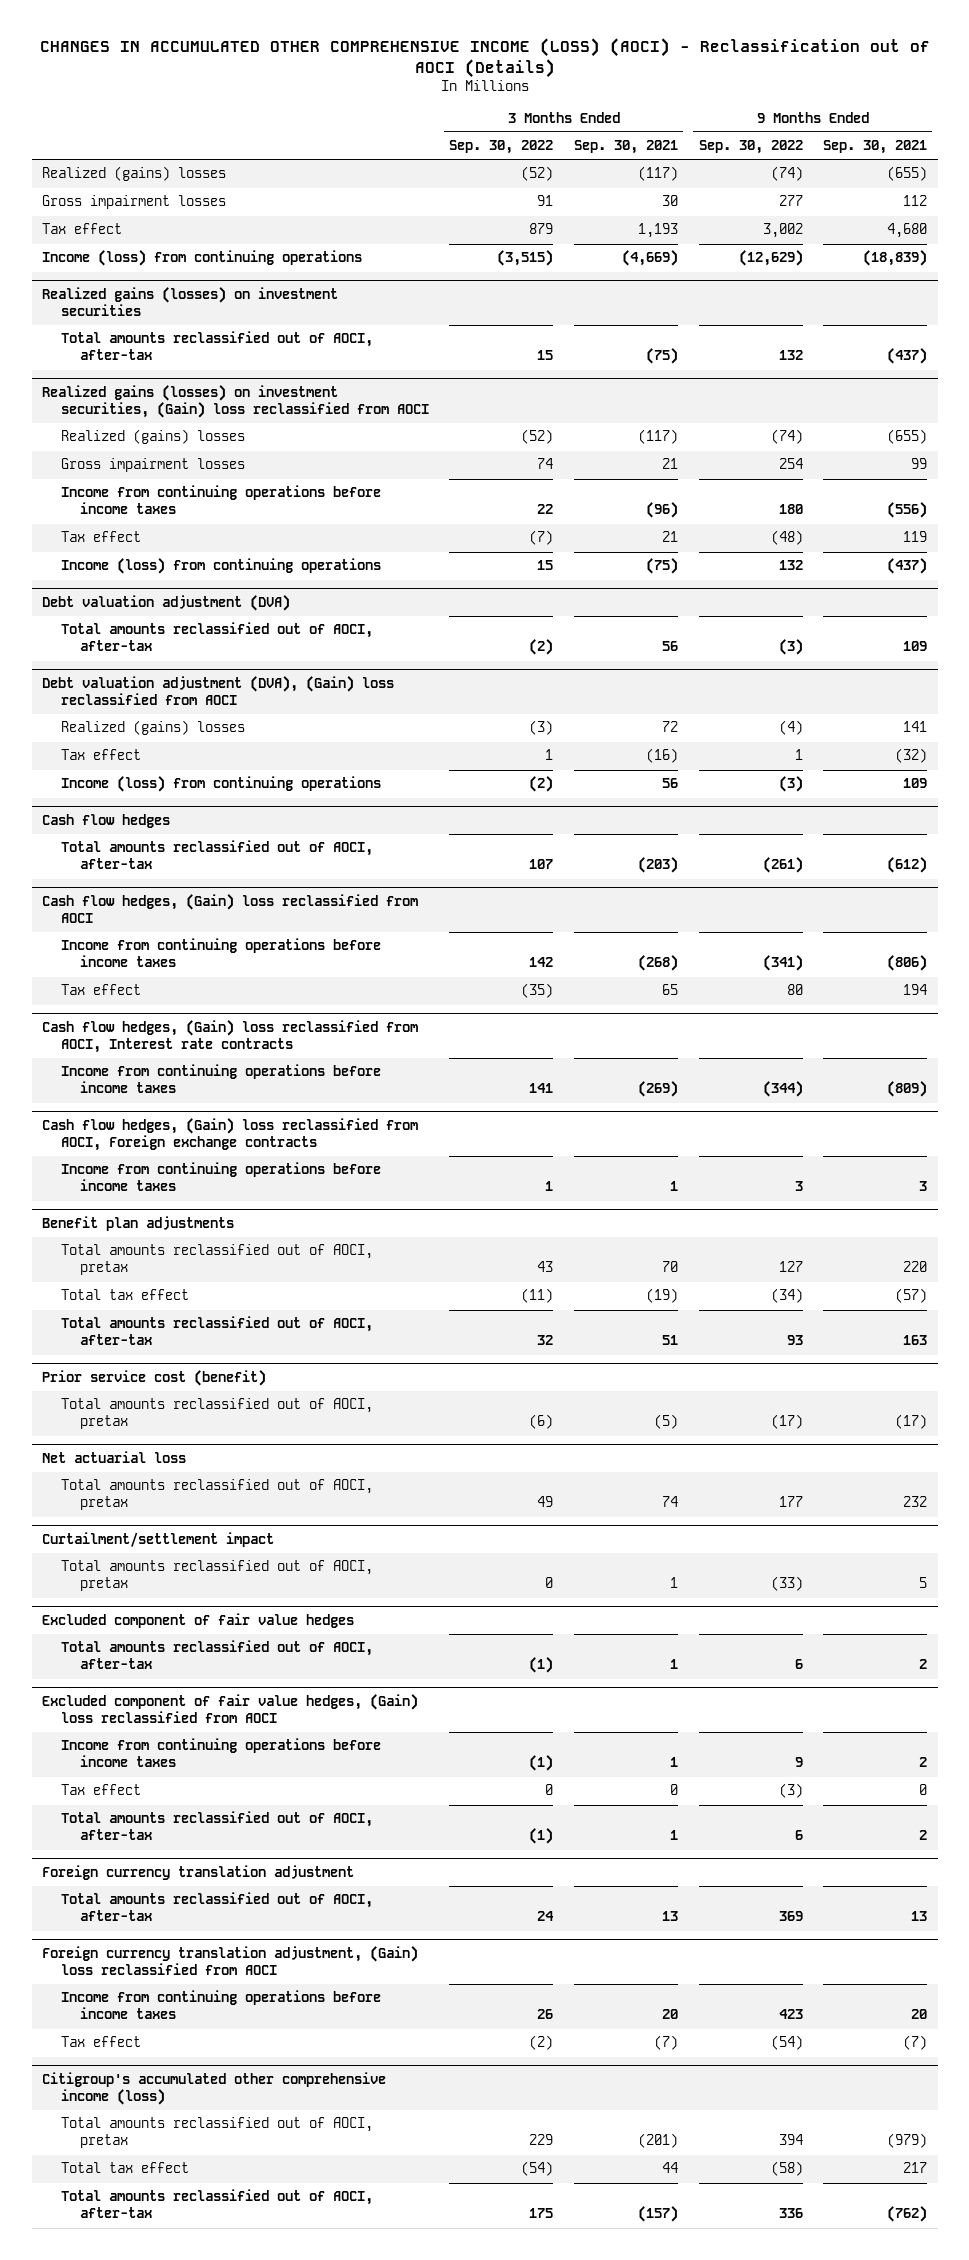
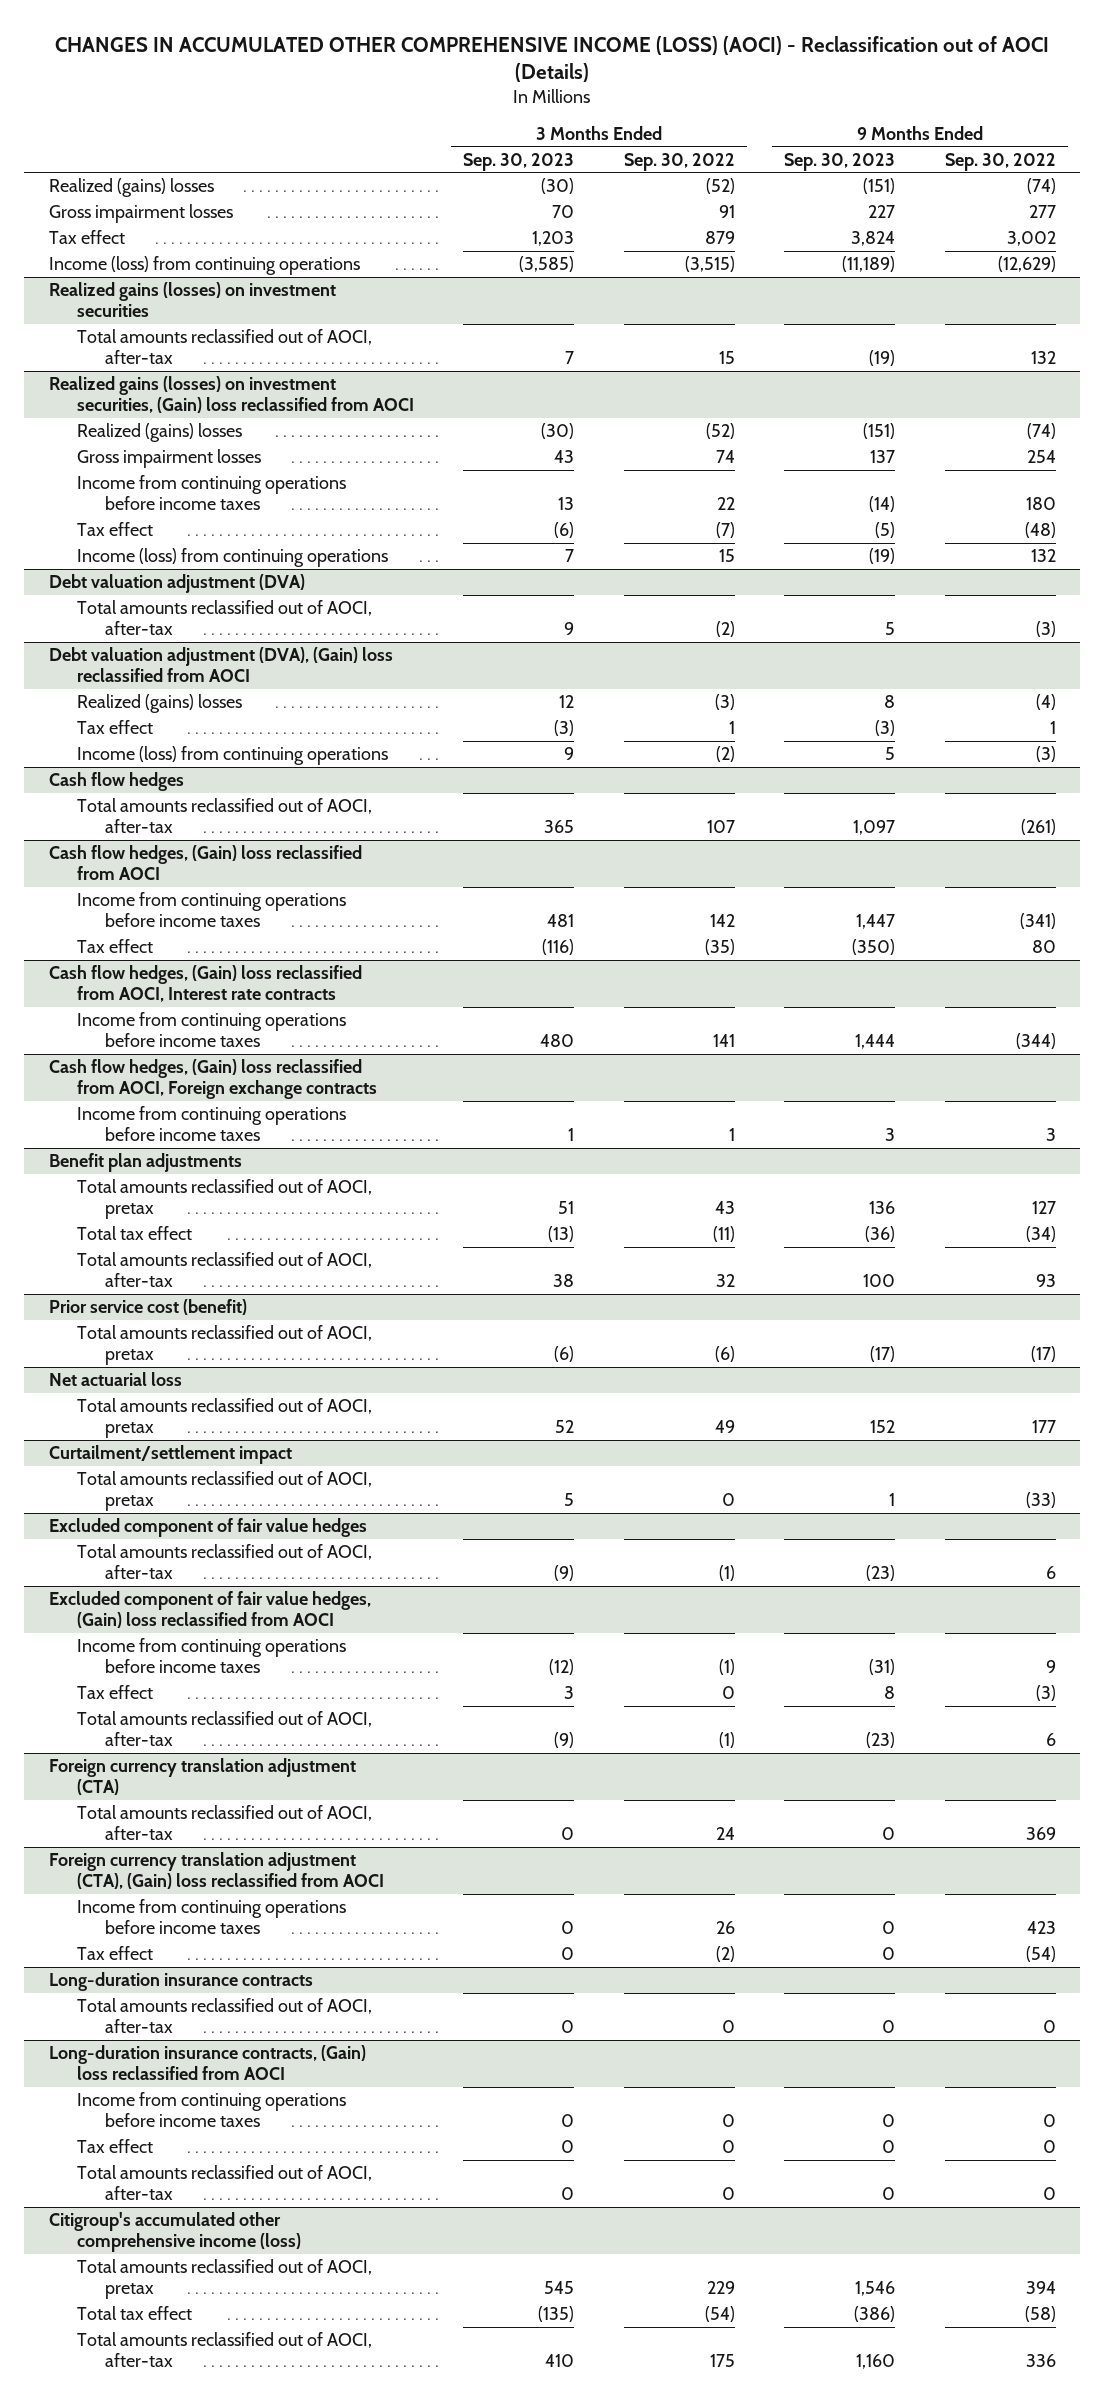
[573,140,678,155] Sep. 30, 2021 -> none
[823,140,928,155] Sep. 30, 2021 -> none
none -> [463,152,575,171] Sep. 30, 2023
none -> [784,152,896,171] Sep. 30, 2023
[41,1864,354,1880] Foreign currency translation adjustment -> [48,1758,356,1796] Foreign currency translation adjustment (CTA)
[41,1945,418,1975] Foreign currency translation adjustment, (Gain) loss reclassified from AOCI -> [48,1852,384,1890] Foreign currency translation adjustment (CTA), (Gain) loss reclassified from AOCI
none -> [48,1972,313,1992] Long-duration insurance contracts
none -> [76,1998,372,2034] Total amounts reclassified out of AOCI, after-tax
none -> [48,2045,366,2081] Long-duration insurance contracts, (Gain) loss reclassified from AOCI
none -> [76,2092,346,2128] Income from continuing operations before income taxes
none -> [76,2139,153,2154] Tax effect
none -> [76,2165,372,2201] Total amounts reclassified out of AOCI, after-tax

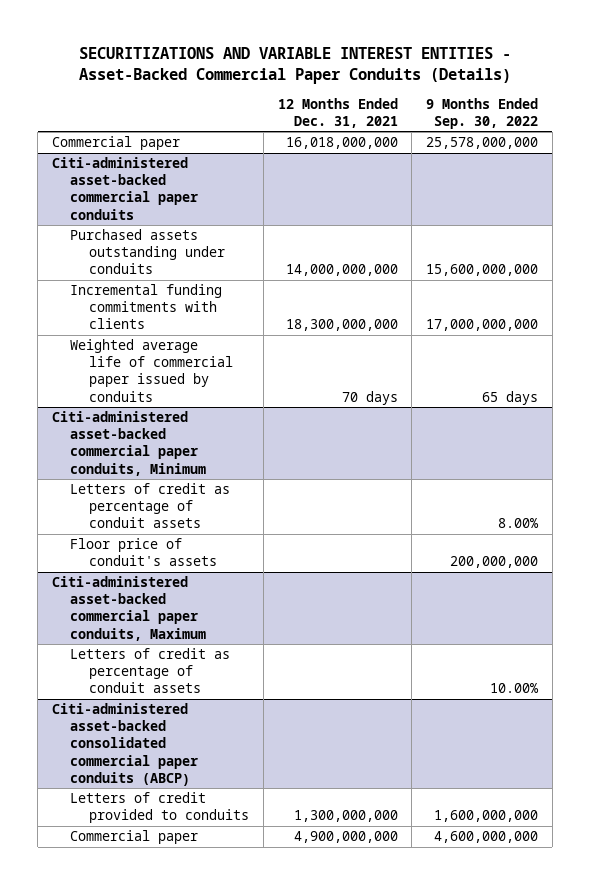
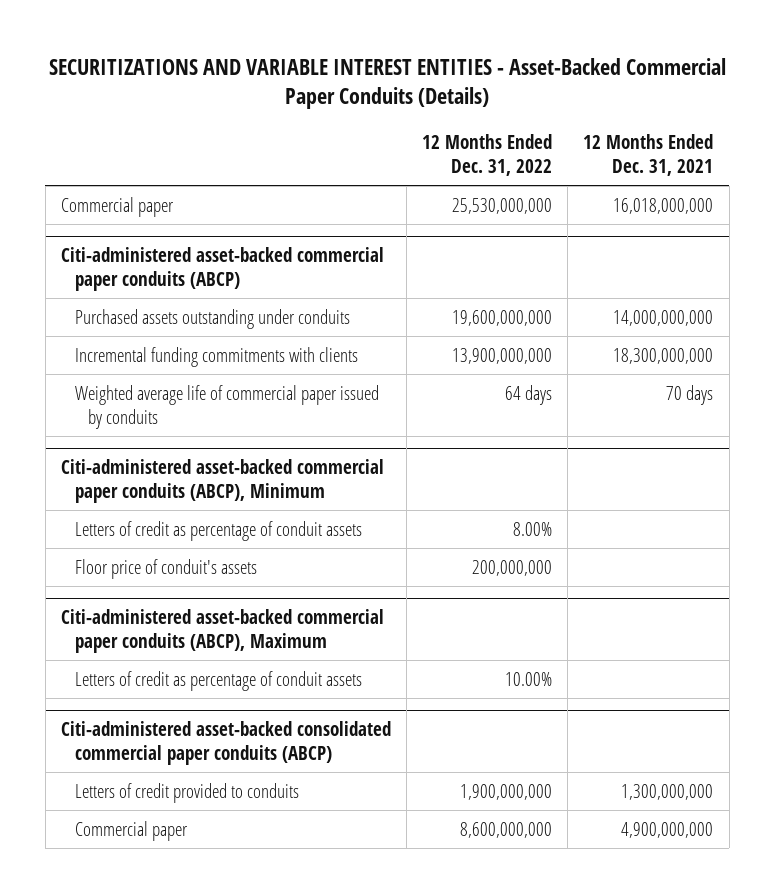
[425,97,538,129] 9 Months Ended Sep. 30, 2022 -> none
none -> [422,134,553,177] 12 Months Ended Dec. 31, 2022
[51,157,199,220] Citi-administered asset-backed commercial paper conduits -> [60,246,384,291] Citi-administered asset-backed commercial paper conduits (ABCP)
[51,411,207,476] Citi-administered asset-backed commercial paper conduits, Minimum -> [60,458,384,503] Citi-administered asset-backed commercial paper conduits (ABCP), Minimum
[51,576,207,641] Citi-administered asset-backed commercial paper conduits, Maximum -> [60,608,384,653] Citi-administered asset-backed commercial paper conduits (ABCP), Maximum

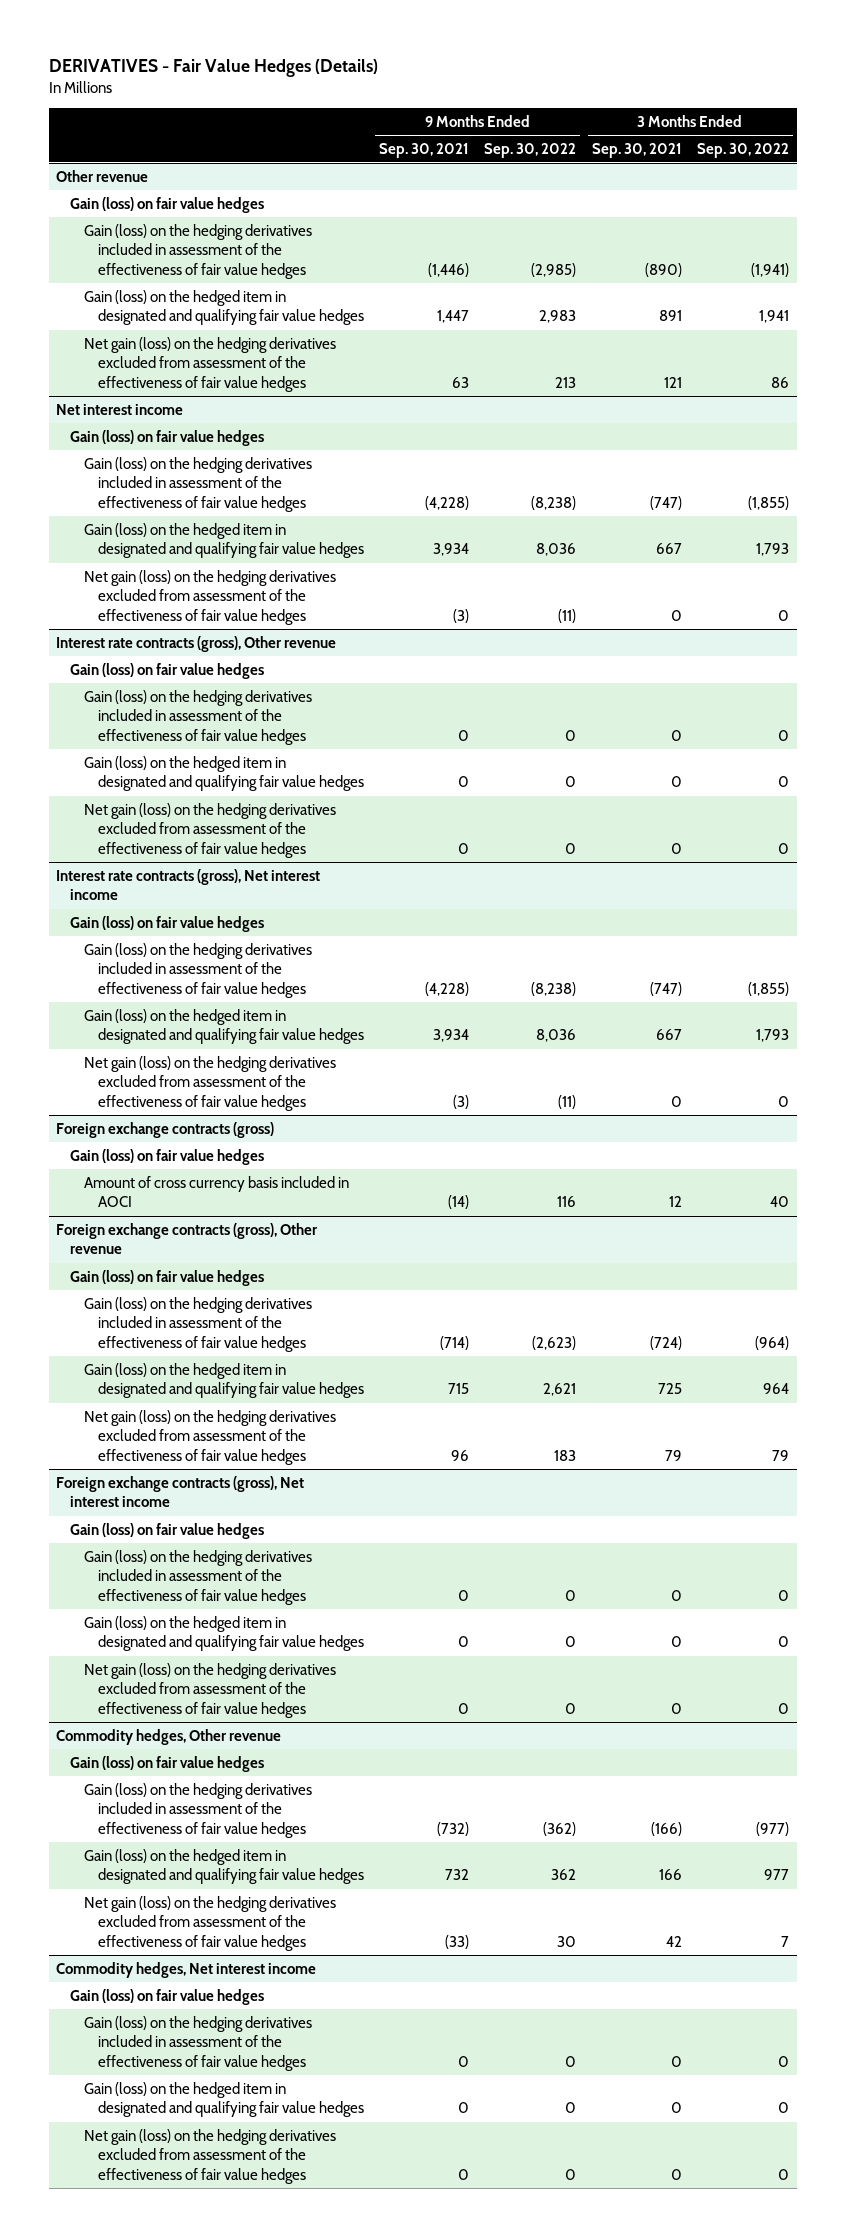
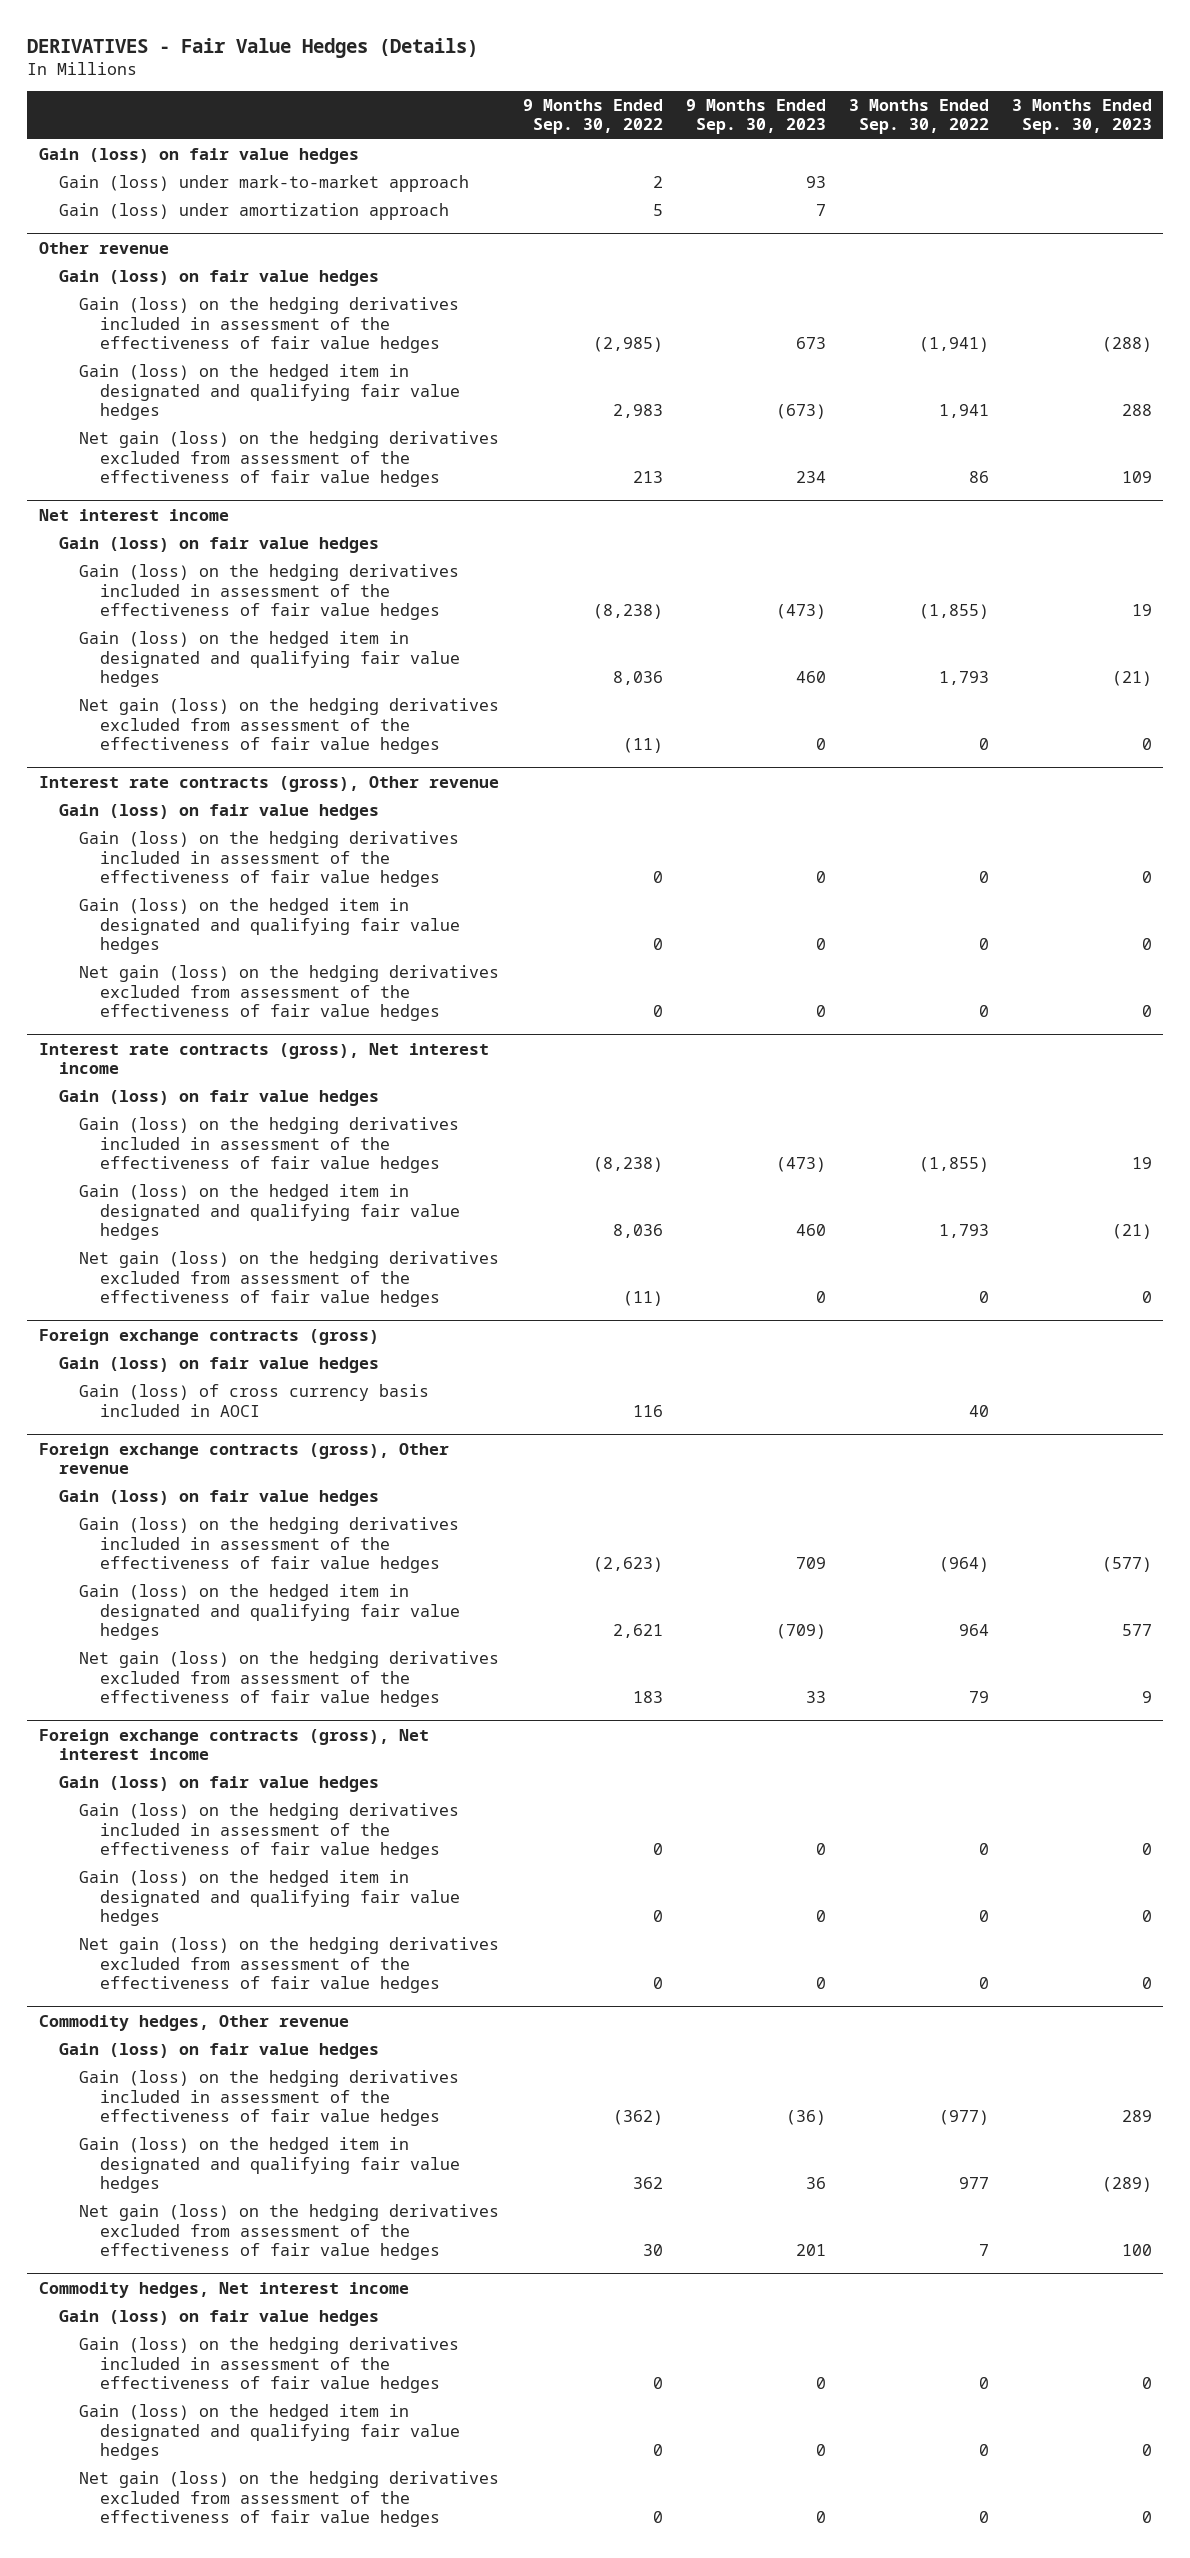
[378,142,469,158] Sep. 30, 2021 -> none
[591,142,682,158] Sep. 30, 2021 -> none
none -> [685,98,826,135] 9 Months Ended Sep. 30, 2023
none -> [1011,98,1152,135] 3 Months Ended Sep. 30, 2023
none -> [38,147,359,164] Gain (loss) on fair value hedges
none -> [59,174,470,192] Gain (loss) under mark-to-market approach
none -> [59,202,450,220] Gain (loss) under amortization approach
[83,1175,349,1208] Amount of cross currency basis included in AOCI -> [79,1383,430,1417] Gain (loss) of cross currency basis included in AOCI

